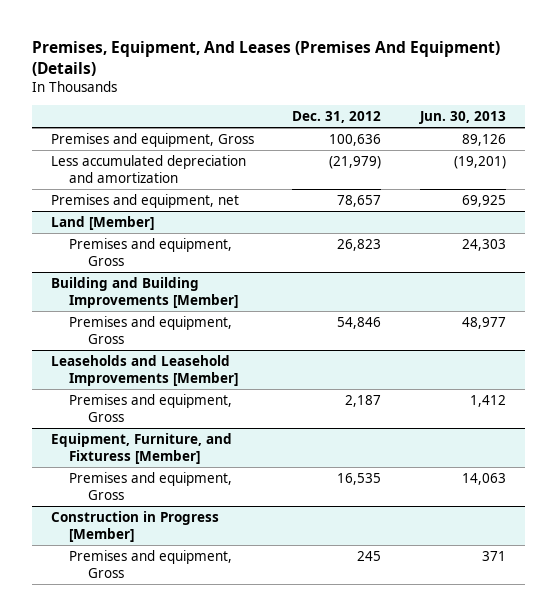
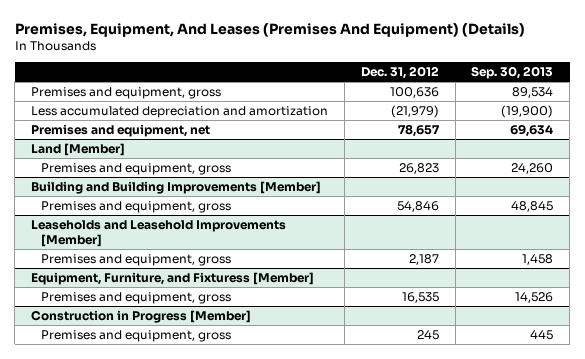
[418,110,506,124] Jun. 30, 2013 -> none
none -> [471,66,554,80] Sep. 30, 2013
[51,132,255,147] Premises and equipment, Gross -> [31,87,222,100] Premises and equipment, gross
[69,237,233,266] Premises and equipment, Gross -> [41,163,232,176] Premises and equipment, gross
[69,315,233,344] Premises and equipment, Gross -> [41,201,232,214] Premises and equipment, gross
[69,393,233,422] Premises and equipment, Gross -> [41,254,232,267] Premises and equipment, gross
[69,471,233,500] Premises and equipment, Gross -> [41,292,232,305] Premises and equipment, gross
[69,549,233,578] Premises and equipment, Gross -> [41,330,232,343] Premises and equipment, gross

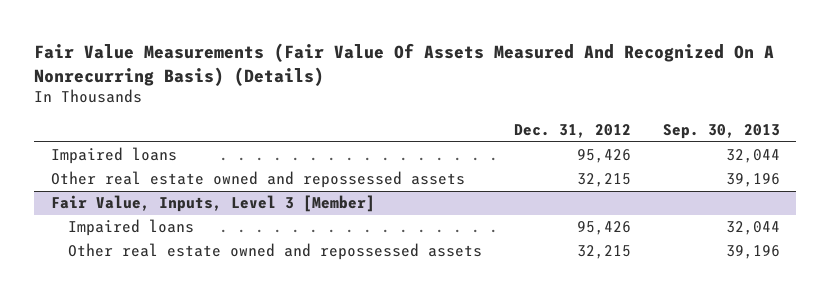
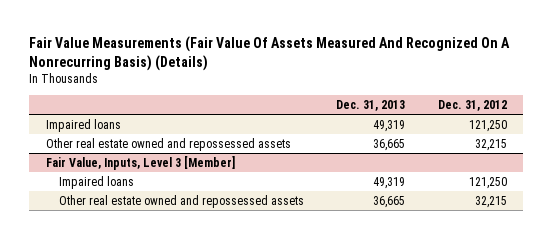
[663,124,781,140] Sep. 30, 2013 -> none
none -> [336,100,406,112] Dec. 31, 2013
[577,149,632,164] 95,426 -> [468,119,507,132] 121,250
[577,221,632,236] 95,426 -> [468,176,507,189] 121,250

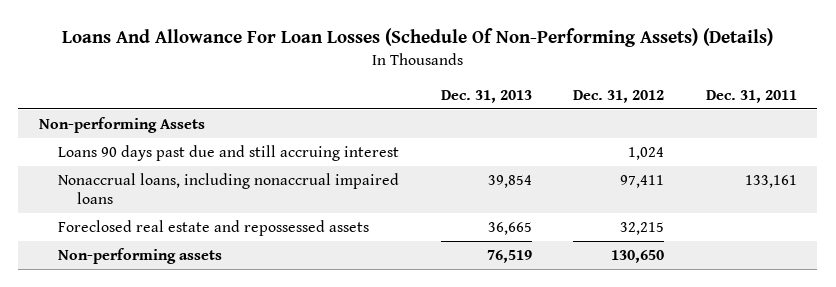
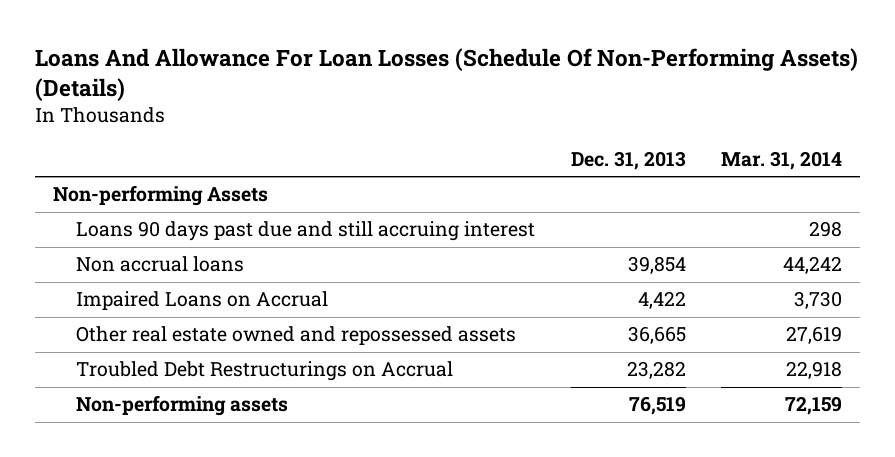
[573,89,665,103] Dec. 31, 2012 -> none
[705,89,797,103] Dec. 31, 2011 -> none
none -> [721,150,843,170] Mar. 31, 2014
[57,173,399,204] Nonaccrual loans, including nonaccrual impaired loans -> [76,256,245,273] Non accrual loans
none -> [76,291,329,311] Impaired Loans on Accrual
[57,220,369,237] Foreclosed real estate and repossessed assets -> [76,326,517,346] Other real estate owned and repossessed assets
none -> [76,361,454,382] Troubled Debt Restructurings on Accrual

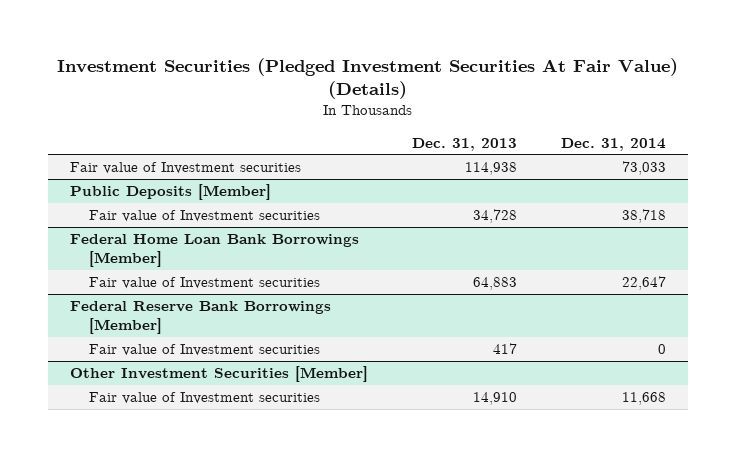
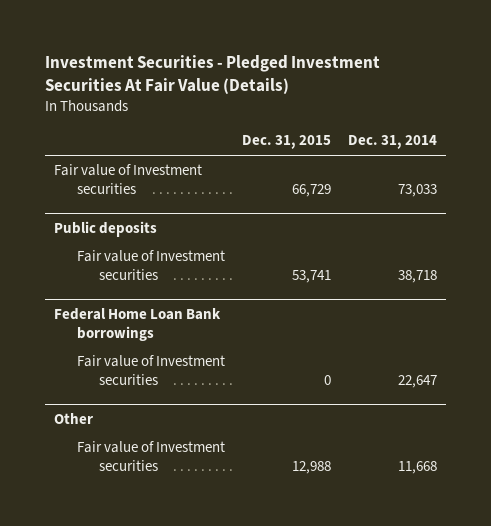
[57,57,679,100] Investment Securities (Pledged Investment Securities At Fair Value) (Details) -> [45,55,381,95] Investment Securities - Pledged Investment Securities At Fair Value (Details)
[412,137,518,151] Dec. 31, 2013 -> none
none -> [241,135,331,150] Dec. 31, 2015
[70,184,272,201] Public Deposits [Member] -> [54,220,158,237] Public deposits
[70,234,360,268] Federal Home Loan Bank Borrowings [Member] -> [54,307,222,341] Federal Home Loan Bank borrowings
[70,301,332,335] Federal Reserve Bank Borrowings [Member] -> none
[88,344,320,357] Fair value of Investment securities -> none
[70,366,369,383] Other Investment Securities [Member] -> [54,412,94,424] Other

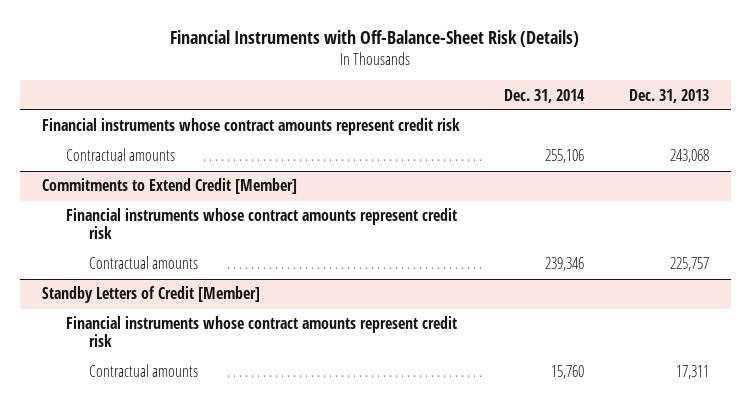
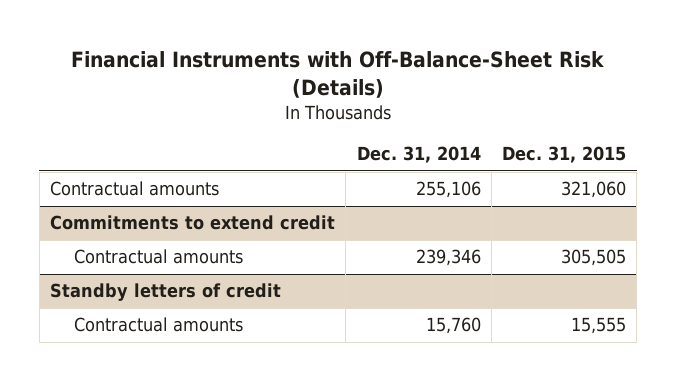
[628,88,709,103] Dec. 31, 2013 -> none
none -> [501,146,626,164] Dec. 31, 2015
[42,118,461,136] Financial instruments whose contract amounts represent credit risk -> none
[65,208,457,240] Financial instruments whose contract amounts represent credit risk -> none
[42,178,298,195] Commitments to Extend Credit [Member] -> [50,215,336,231] Commitments to extend credit
[65,316,457,348] Financial instruments whose contract amounts represent credit risk -> none
[42,286,261,304] Standby Letters of Credit [Member] -> [50,283,282,302] Standby letters of credit

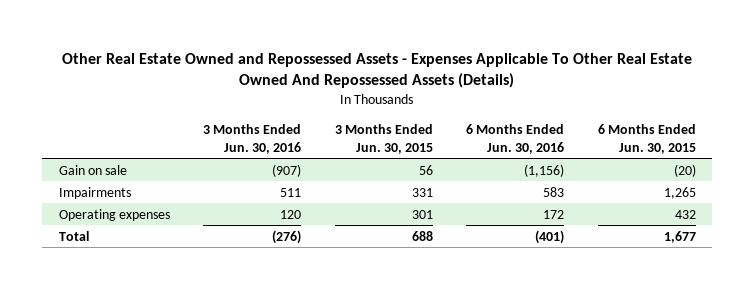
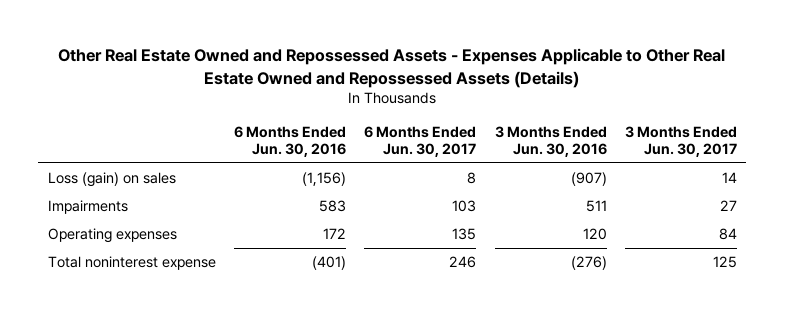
[62,52,693,89] Other Real Estate Owned and Repossessed Assets - Expenses Applicable To Other Real Estate Owned And Repossessed Assets (Details) -> [58,48,726,88] Other Real Estate Owned and Repossessed Assets - Expenses Applicable to Other Real Estate Owned and Repossessed Assets (Details)
[334,123,433,154] 3 Months Ended Jun. 30, 2015 -> none
[597,123,696,154] 6 Months Ended Jun. 30, 2015 -> none
none -> [364,125,477,158] 6 Months Ended Jun. 30, 2017
none -> [625,125,738,158] 3 Months Ended Jun. 30, 2017
[58,164,127,175] Gain on sale -> [47,171,176,187] Loss (gain) on sales
[58,230,89,241] Total -> [47,255,216,270] Total noninterest expense

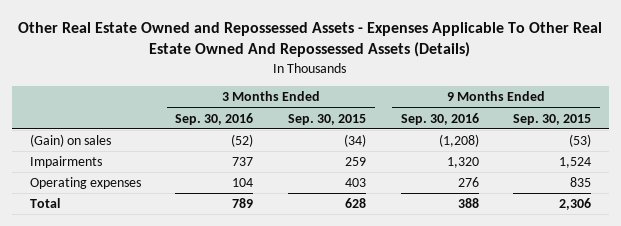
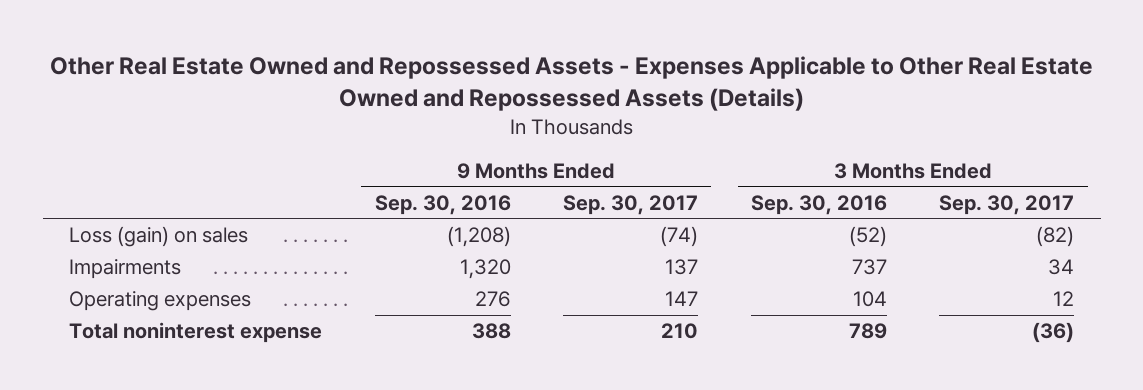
[18,22,603,58] Other Real Estate Owned and Repossessed Assets - Expenses Applicable To Other Real Estate Owned And Repossessed Assets (Details) -> [49,56,1093,112] Other Real Estate Owned and Repossessed Assets - Expenses Applicable to Other Real Estate Owned and Repossessed Assets (Details)
[287,113,366,125] Sep. 30, 2015 -> none
[513,113,592,125] Sep. 30, 2015 -> none
none -> [563,194,699,215] Sep. 30, 2017
none -> [939,194,1075,215] Sep. 30, 2017
[29,134,111,148] (Gain) on sales -> [69,226,249,248] Loss (gain) on sales
[29,198,60,209] Total -> [69,322,323,344] Total noninterest expense

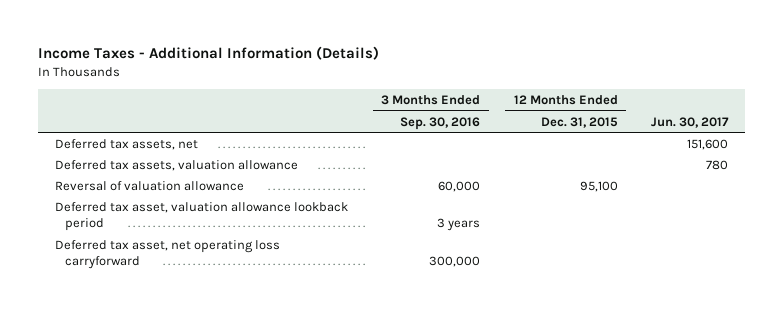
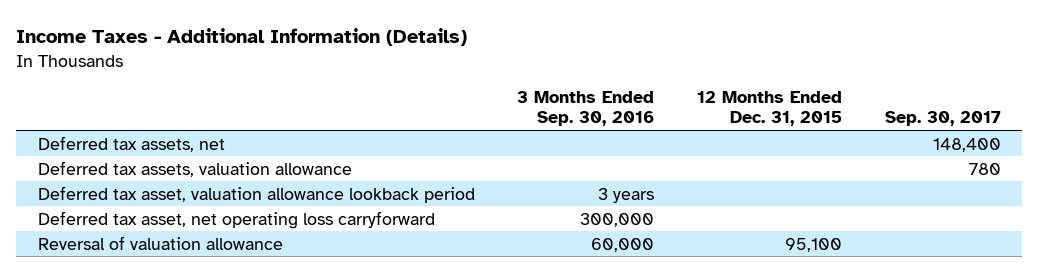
[651,116,730,128] Jun. 30, 2017 -> none
none -> [884,111,1001,127] Sep. 30, 2017
[54,180,244,191] Reversal of valuation allowance -> [37,235,283,250] Reversal of valuation allowance

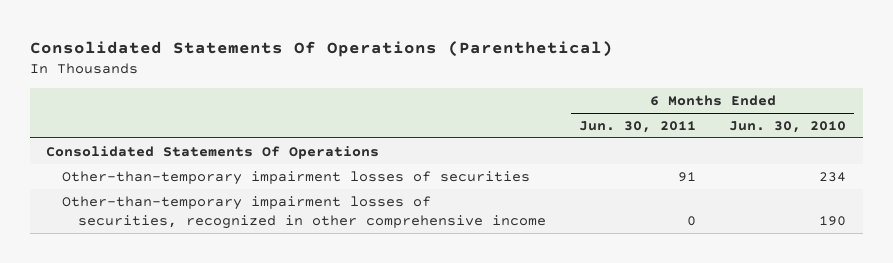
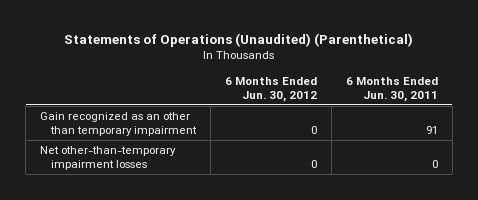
[29,41,613,58] Consolidated Statements Of Operations (Parenthetical) -> [64,32,414,47] Statements of Operations (Unaudited) (Parenthetical)
[729,120,847,133] Jun. 30, 2010 -> none
none -> [225,76,318,102] 6 Months Ended Jun. 30, 2012
[46,145,380,159] Consolidated Statements Of Operations -> none
[62,170,531,185] Other-than-temporary impairment losses of securities -> [40,112,198,137] Gain recognized as an other than temporary impairment
[62,195,547,229] Other-than-temporary impairment losses of securities, recognized in other comprehensive income -> [40,146,177,171] Net other-than-temporary impairment losses

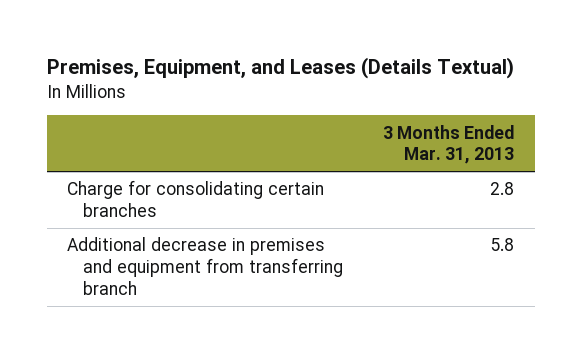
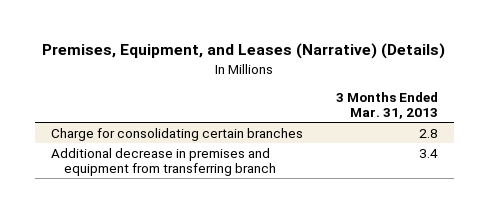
[47,57,515,80] Premises, Equipment, and Leases (Details Textual) -> [42,43,446,60] Premises, Equipment, and Leases (Narrative) (Details)
[490,238,515,252] 5.8 -> [418,148,438,158] 3.4

